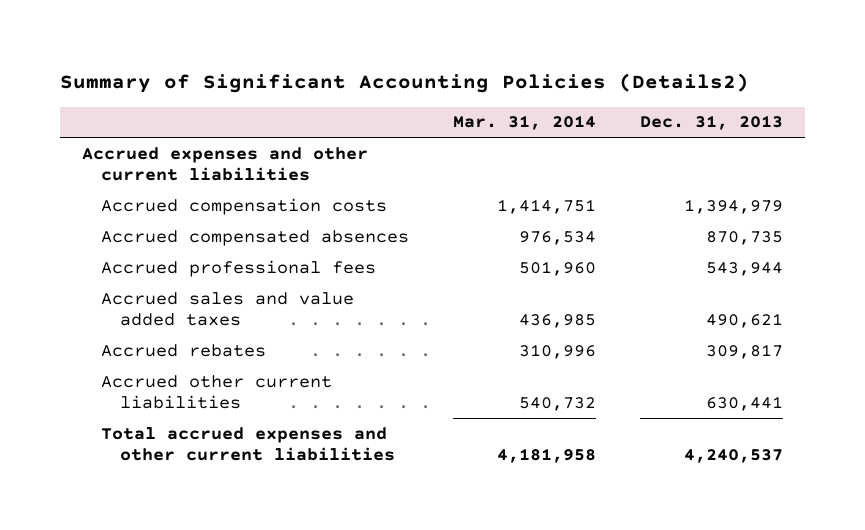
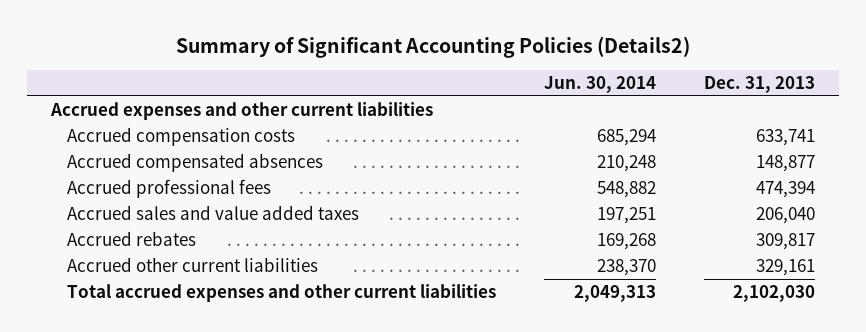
[452,115,596,131] Mar. 31, 2014 -> none
none -> [543,75,656,93] Jun. 30, 2014
[683,198,783,214] 1,394,979 -> [755,129,815,147] 633,741
[705,230,783,245] 870,735 -> [755,155,815,173] 148,877
[705,261,783,276] 543,944 -> [755,181,815,199] 474,394
[705,313,783,329] 490,621 -> [755,207,815,225] 206,040
[705,396,783,412] 630,441 -> [755,259,815,277] 329,161
[683,449,783,464] 4,240,537 -> [732,285,815,303] 2,102,030

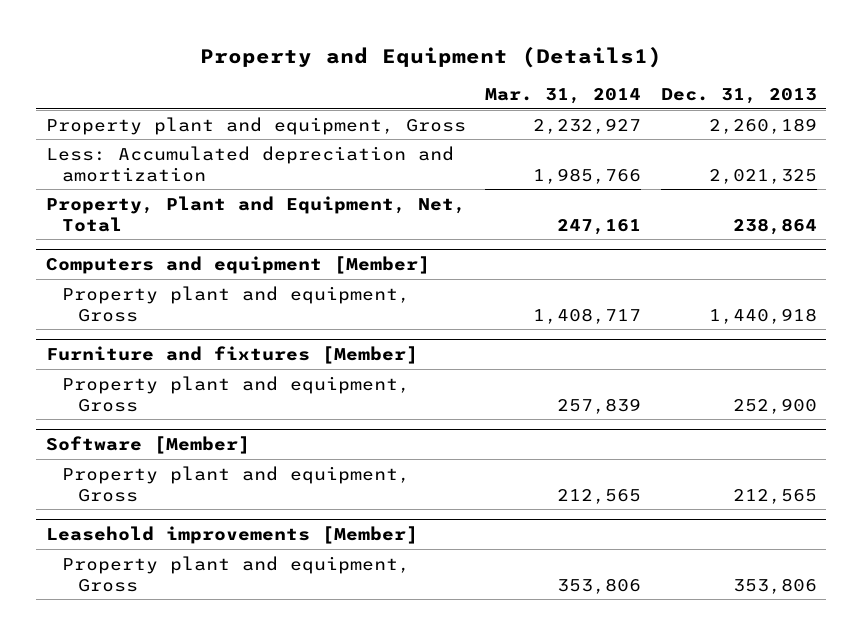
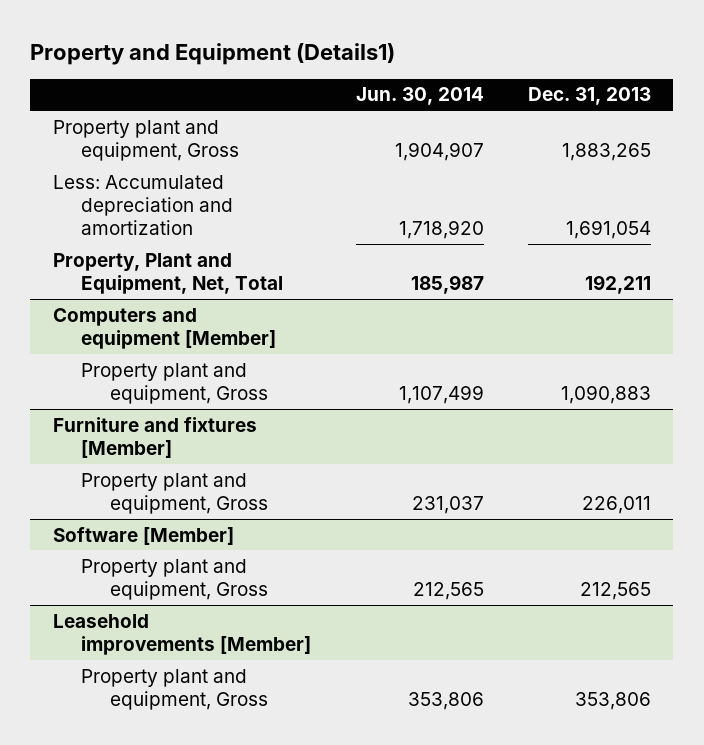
[485,87,642,104] Mar. 31, 2014 -> none
none -> [355,87,484,106] Jun. 30, 2014
[708,117,817,134] 2,260,189 -> [562,142,652,161] 1,883,265
[708,168,817,184] 2,021,325 -> [566,220,652,240] 1,691,054
[732,217,817,235] 238,864 -> [585,274,652,294] 192,211
[708,307,817,324] 1,440,918 -> [561,384,652,404] 1,090,883
[732,397,817,414] 252,900 -> [582,495,652,514] 226,011

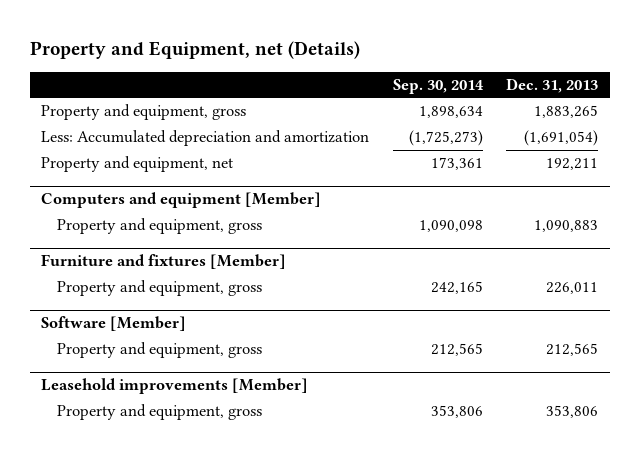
[30,42,396,65] Property and Equipment (Details1) -> [29,41,360,60] Property and Equipment, net (Details)
[355,87,484,106] Jun. 30, 2014 -> none
none -> [392,79,484,95] Sep. 30, 2014
[52,119,240,161] Property plant and equipment, Gross -> [41,104,247,121] Property and equipment, gross
[566,220,652,240] 1,691,054 -> [524,130,599,147] (1,691,054)
[52,252,284,294] Property, Plant and Equipment, Net, Total -> [41,156,234,173] Property and equipment, net
[81,362,268,404] Property plant and equipment, Gross -> [56,218,262,235] Property and equipment, gross
[81,472,268,514] Property plant and equipment, Gross -> [56,280,262,297] Property and equipment, gross
[81,558,268,600] Property plant and equipment, Gross -> [56,342,262,359] Property and equipment, gross
[81,668,268,710] Property plant and equipment, Gross -> [56,404,262,421] Property and equipment, gross

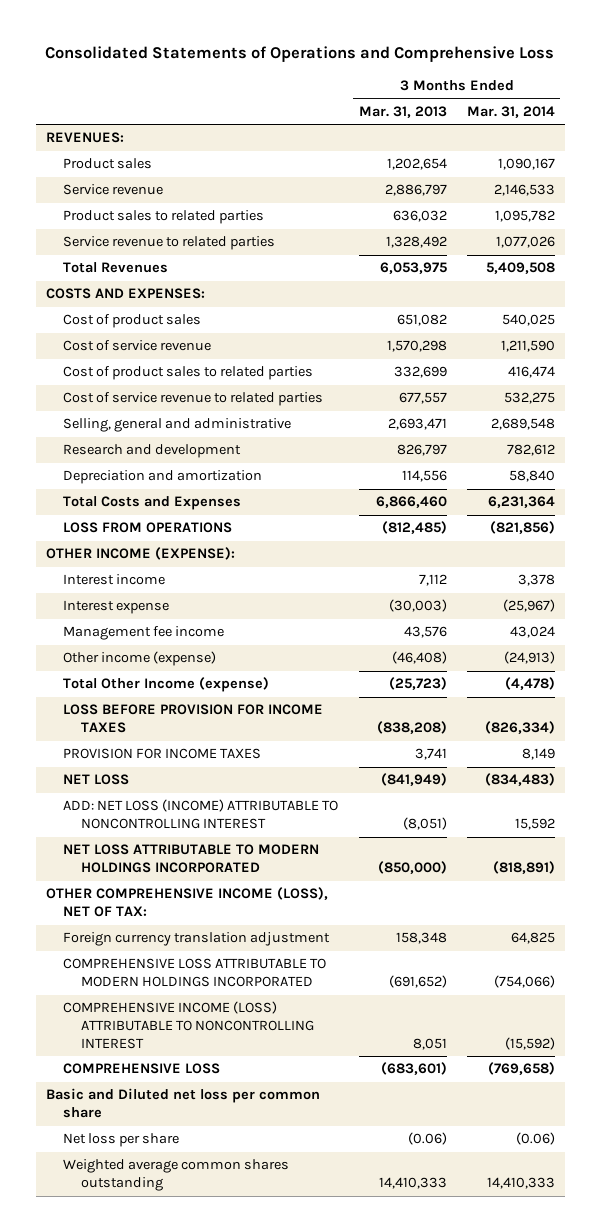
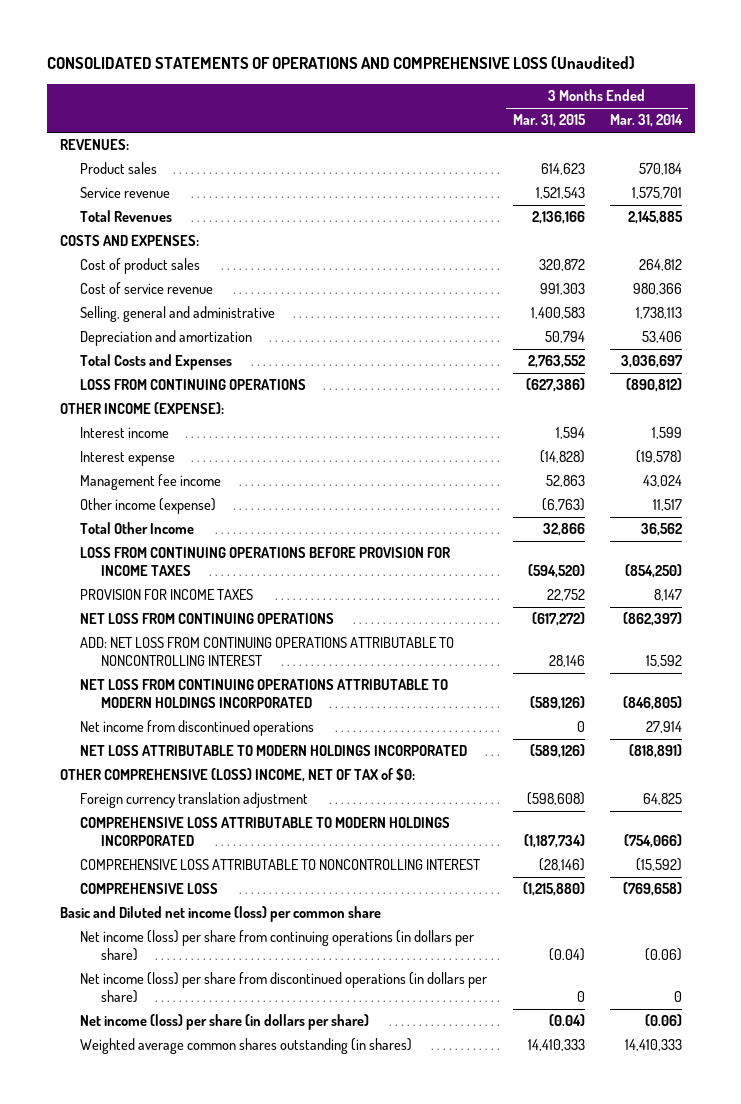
[45,46,555,63] Consolidated Statements of Operations and Comprehensive Loss -> [46,56,635,70] CONSOLIDATED STATEMENTS OF OPERATIONS AND COMPREHENSIVE LOSS (Unaudited)
[358,105,447,118] Mar. 31, 2013 -> none
none -> [512,114,586,128] Mar. 31, 2015
[63,210,265,225] Product sales to related parties -> none
[63,236,276,251] Service revenue to related parties -> none
[497,158,555,171] 1,090,167 -> [638,163,682,176] 570,184
[493,184,555,197] 2,146,533 -> [631,187,682,200] 1,575,701
[485,262,555,275] 5,409,508 -> [627,211,683,225] 2,145,885
[63,366,314,381] Cost of product sales to related parties -> none
[63,392,324,407] Cost of service revenue to related parties -> none
[63,444,242,459] Research and development -> none
[501,314,555,327] 540,025 -> [638,259,682,272] 264,812
[500,340,555,353] 1,211,590 -> [632,283,682,296] 980,366
[490,418,555,431] 2,689,548 -> [635,307,682,320] 1,738,113
[508,470,555,483] 58,840 -> [641,331,682,344] 53,406
[487,496,555,509] 6,231,364 -> [620,355,683,369] 3,036,697
[63,522,233,534] LOSS FROM OPERATIONS -> [80,379,307,391] LOSS FROM CONTINUING OPERATIONS
[489,521,555,535] (821,856) -> [625,378,682,393] (890,812)
[517,574,555,587] 3,378 -> [651,427,682,440] 1,599
[502,599,555,613] (25,967) -> [635,450,682,464] (19,578)
[63,774,130,786] NET LOSS -> none
[503,651,555,665] (24,913) -> [652,499,682,512] 11,517
[63,677,270,693] Total Other Income (expense) -> [80,522,195,535] Total Other Income
[504,677,555,691] (4,478) -> [640,523,682,537] 36,562
[63,704,324,734] LOSS BEFORE PROVISION FOR INCOME TAXES -> [80,547,451,577] LOSS FROM CONTINUING OPERATIONS BEFORE PROVISION FOR INCOME TAXES
[484,721,555,735] (826,334) -> [624,564,682,579] (854,250)
[521,748,555,761] 8,149 -> [653,589,682,602] 8,147
none -> [80,613,335,625] NET LOSS FROM CONTINUING OPERATIONS
[63,799,339,830] ADD: NET LOSS (INCOME) ATTRIBUTABLE TO NONCONTROLLING INTEREST -> [80,637,455,667] ADD: NET LOSS FROM CONTINUING OPERATIONS ATTRIBUTABLE TO NONCONTROLLING INTEREST
none -> [80,679,449,709] NET LOSS FROM CONTINUING OPERATIONS ATTRIBUTABLE TO MODERN HOLDINGS INCORPORATED
none -> [80,720,315,737] Net income from discontinued operations
[46,887,329,918] OTHER COMPREHENSIVE INCOME (LOSS), NET OF TAX: -> [59,768,415,783] OTHER COMPREHENSIVE (LOSS) INCOME, NET OF TAX of $0:
[63,1001,314,1049] COMPREHENSIVE INCOME (LOSS) ATTRIBUTABLE TO NONCONTROLLING INTEREST -> [80,859,481,871] COMPREHENSIVE LOSS ATTRIBUTABLE TO NONCONTROLLING INTEREST
[46,1088,321,1119] Basic and Diluted net loss per common share -> [59,906,381,923] Basic and Diluted net income (loss) per common share
none -> [80,930,475,962] Net income (loss) per share from continuing operations (in dollars per share)
none -> [80,972,488,1004] Net income (loss) per share from discontinued operations (in dollars per share)
[63,1133,180,1148] Net loss per share -> [80,1014,370,1031] Net income (loss) per share (in dollars per share)
[63,1159,290,1192] Weighted average common shares outstanding -> [80,1038,413,1055] Weighted average common shares outstanding (in shares)

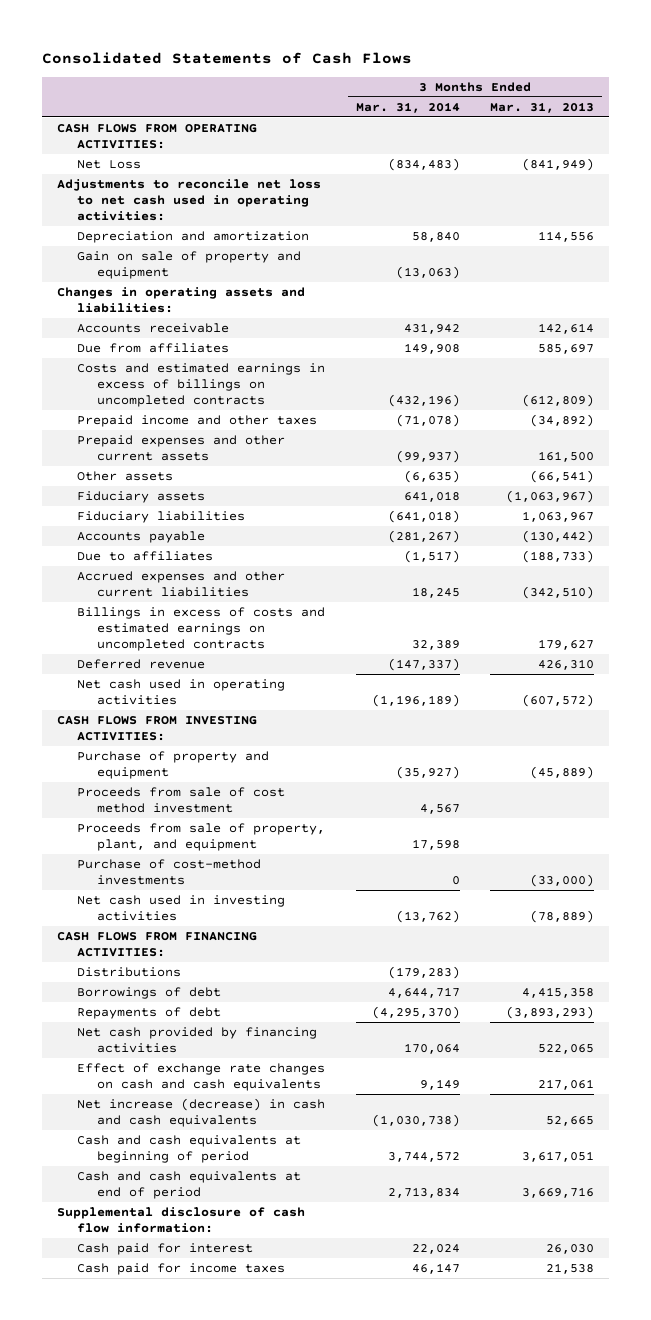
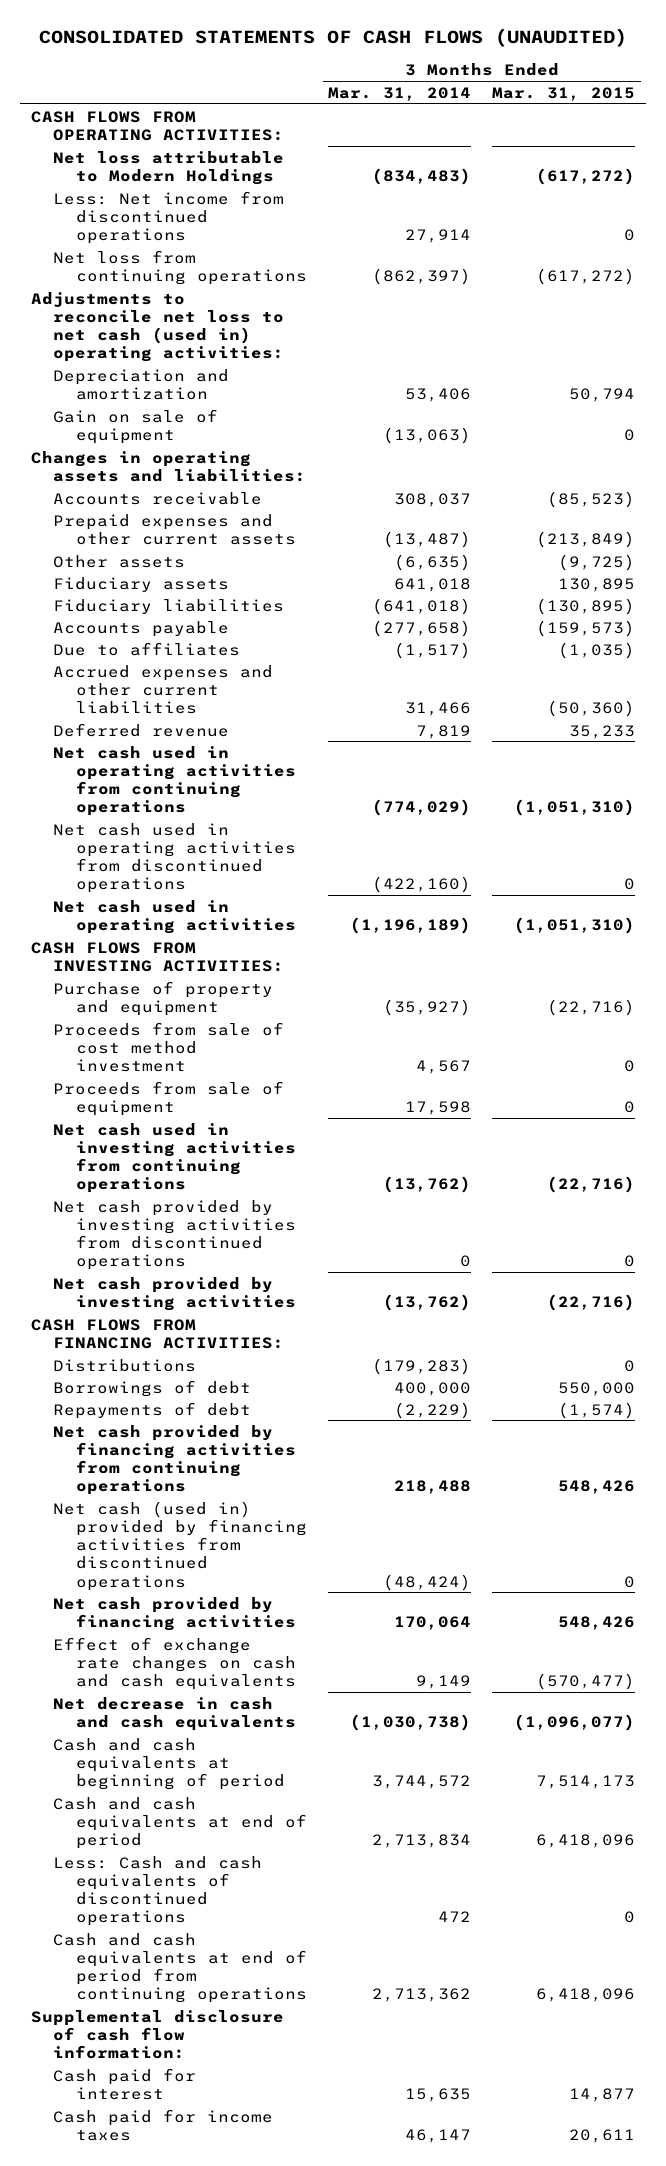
[42,52,413,65] Consolidated Statements of Cash Flows -> [38,28,627,48] CONSOLIDATED STATEMENTS OF CASH FLOWS (UNAUDITED)
[489,101,594,113] Mar. 31, 2013 -> none
none -> [492,86,636,101] Mar. 31, 2015
[77,159,142,169] Net Loss -> [53,150,285,185] Net loss attributable to Modern Holdings
none -> [53,190,285,245] Less: Net income from discontinued operations
none -> [53,249,307,285] Net loss from continuing operations
[57,178,322,222] Adjustments to reconcile net loss to net cash used in operating activities: -> [30,291,285,363] Adjustments to reconcile net loss to net cash (used in) operating activities:
[411,231,460,242] 58,840 -> [405,387,472,402] 53,406
[77,250,302,280] Gain on sale of property and equipment -> [53,408,219,444] Gain on sale of equipment
[77,342,230,353] Due from affiliates -> none
[77,362,326,408] Costs and estimated earnings in excess of billings on uncompleted contracts -> none
[77,414,318,427] Prepaid income and other taxes -> none
[403,322,460,334] 431,942 -> [394,492,472,507] 308,037
[395,450,460,464] (99,937) -> [383,530,472,548] (13,487)
[387,529,460,543] (281,267) -> [372,619,472,637] (277,658)
[77,606,326,652] Billings in excess of costs and estimated earnings on uncompleted contracts -> none
[411,587,460,599] 18,245 -> [405,702,472,717] 31,466
[387,657,460,671] (147,337) -> [416,724,472,739] 7,819
none -> [53,745,296,817] Net cash used in operating activities from continuing operations
none -> [53,822,296,894] Net cash used in operating activities from discontinued operations
[77,858,262,886] Purchase of cost-method investments -> none
[77,822,326,852] Proceeds from sale of property, plant, and equipment -> [53,1080,285,1116] Proceeds from sale of equipment
none -> [53,1122,296,1194] Net cash used in investing activities from continuing operations
none -> [53,1199,296,1271] Net cash provided by investing activities from discontinued operations
[77,894,286,922] Net cash used in investing activities -> [53,1276,296,1311] Net cash provided by investing activities
[387,986,460,998] 4,644,717 -> [394,1381,472,1396] 400,000
[371,1005,460,1019] (4,295,370) -> [394,1401,472,1419] (2,229)
none -> [53,1424,296,1496] Net cash provided by financing activities from continuing operations
none -> [53,1500,307,1591] Net cash (used in) provided by financing activities from discontinued operations
[77,1097,326,1128] Net increase (decrease) in cash and cash equivalents -> [53,1696,296,1731] Net decrease in cash and cash equivalents
none -> [53,1855,263,1927] Less: Cash and cash equivalents of discontinued operations
none -> [53,1932,307,2004] Cash and cash equivalents at end of period from continuing operations
[411,1243,460,1254] 22,024 -> [405,2087,472,2102] 15,635

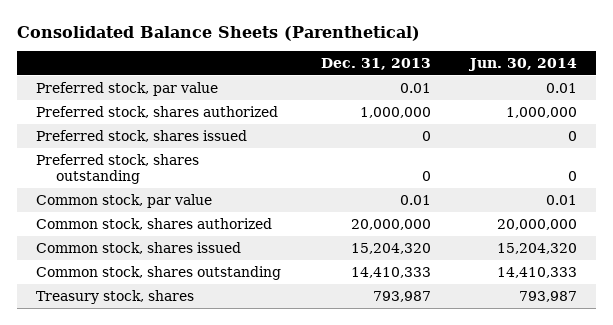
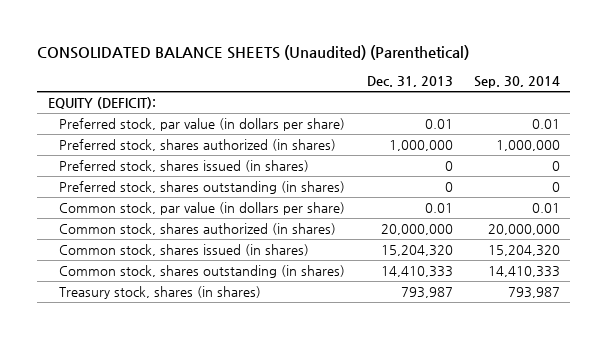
[16,25,420,41] Consolidated Balance Sheets (Parenthetical) -> [37,45,470,61] CONSOLIDATED BALANCE SHEETS (Unaudited) (Parenthetical)
[467,57,577,71] Jun. 30, 2014 -> none
none -> [473,76,560,89] Sep. 30, 2014
none -> [47,96,156,109] EQUITY (DEFICIT):
[36,81,219,96] Preferred stock, par value -> [59,117,346,131] Preferred stock, par value (in dollars per share)
[36,105,279,118] Preferred stock, shares authorized -> [59,138,337,151] Preferred stock, shares authorized (in shares)
[36,129,248,142] Preferred stock, shares issued -> [59,159,310,172] Preferred stock, shares issued (in shares)
[36,153,200,185] Preferred stock, shares outstanding -> [59,180,346,194] Preferred stock, shares outstanding (in shares)
[36,193,213,208] Common stock, par value -> [59,201,346,215] Common stock, par value (in dollars per share)
[36,217,273,230] Common stock, shares authorized -> [59,222,337,235] Common stock, shares authorized (in shares)
[36,241,242,254] Common stock, shares issued -> [59,243,310,256] Common stock, shares issued (in shares)
[36,265,282,280] Common stock, shares outstanding -> [59,264,346,278] Common stock, shares outstanding (in shares)
[36,289,195,304] Treasury stock, shares -> [59,285,262,299] Treasury stock, shares (in shares)

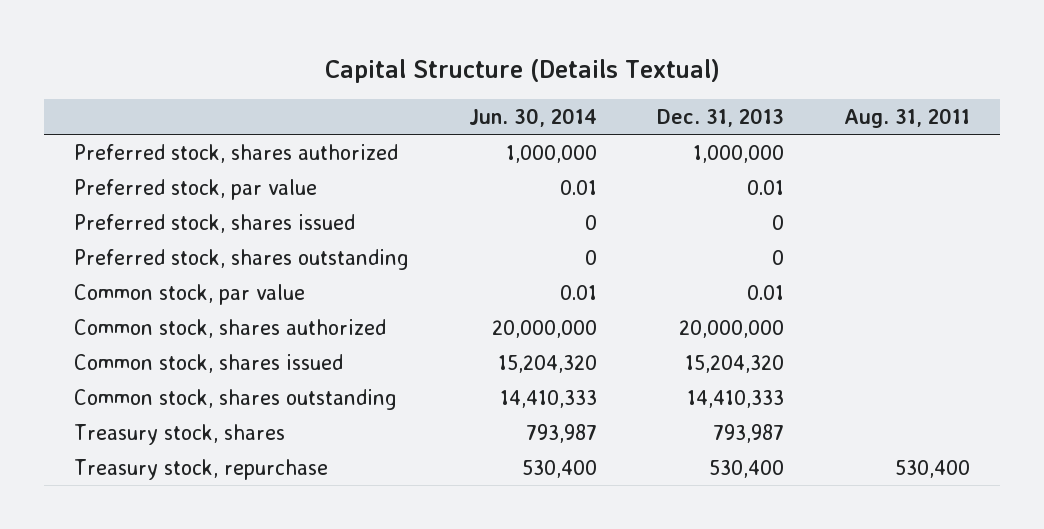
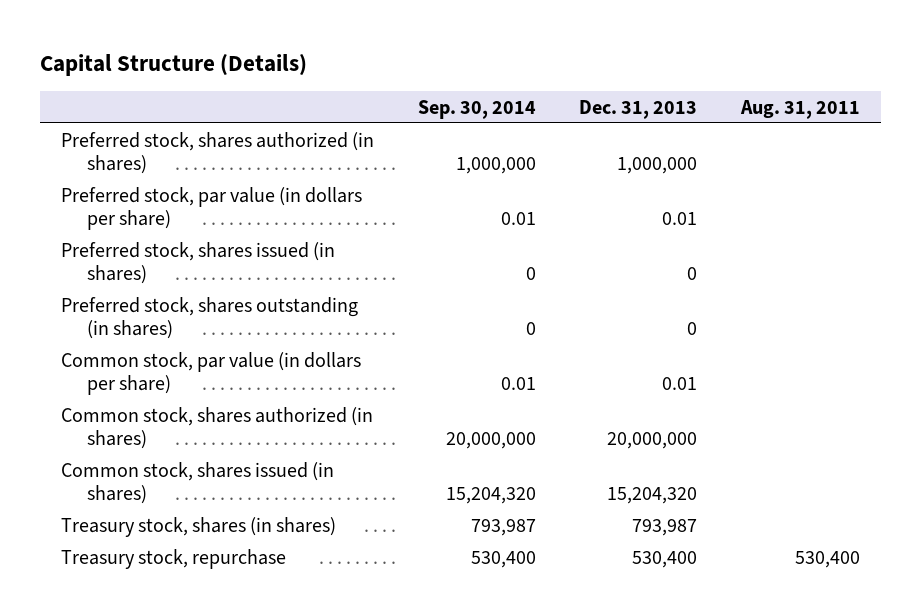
[325,58,721,83] Capital Structure (Details Textual) -> [39,53,307,76] Capital Structure (Details)
[469,108,598,128] Jun. 30, 2014 -> none
none -> [417,99,536,119] Sep. 30, 2014
[73,388,397,410] Common stock, shares outstanding -> none
[73,143,398,163] Preferred stock, shares authorized -> [61,131,375,175] Preferred stock, shares authorized (in shares)
[73,178,317,200] Preferred stock, par value -> [61,186,363,231] Preferred stock, par value (in dollars per share)
[73,213,355,233] Preferred stock, shares issued -> [61,241,336,285] Preferred stock, shares issued (in shares)
[73,248,409,270] Preferred stock, shares outstanding -> [61,296,359,340] Preferred stock, shares outstanding (in shares)
[73,283,305,305] Common stock, par value -> [61,351,362,396] Common stock, par value (in dollars per share)
[73,318,386,338] Common stock, shares authorized -> [61,406,374,450] Common stock, shares authorized (in shares)
[73,353,343,373] Common stock, shares issued -> [61,461,335,505] Common stock, shares issued (in shares)
[73,423,285,445] Treasury stock, shares -> [61,516,337,537] Treasury stock, shares (in shares)

